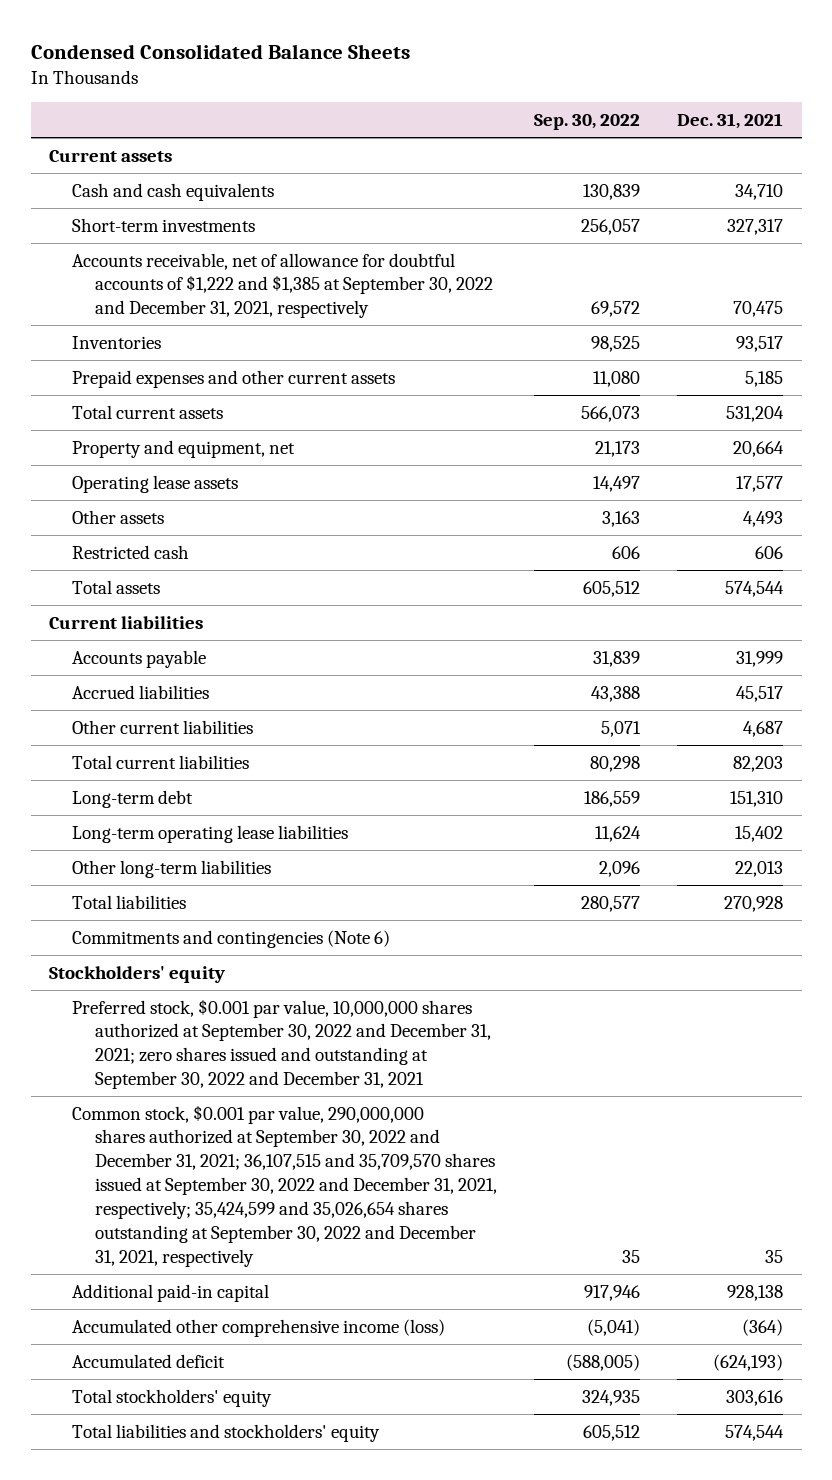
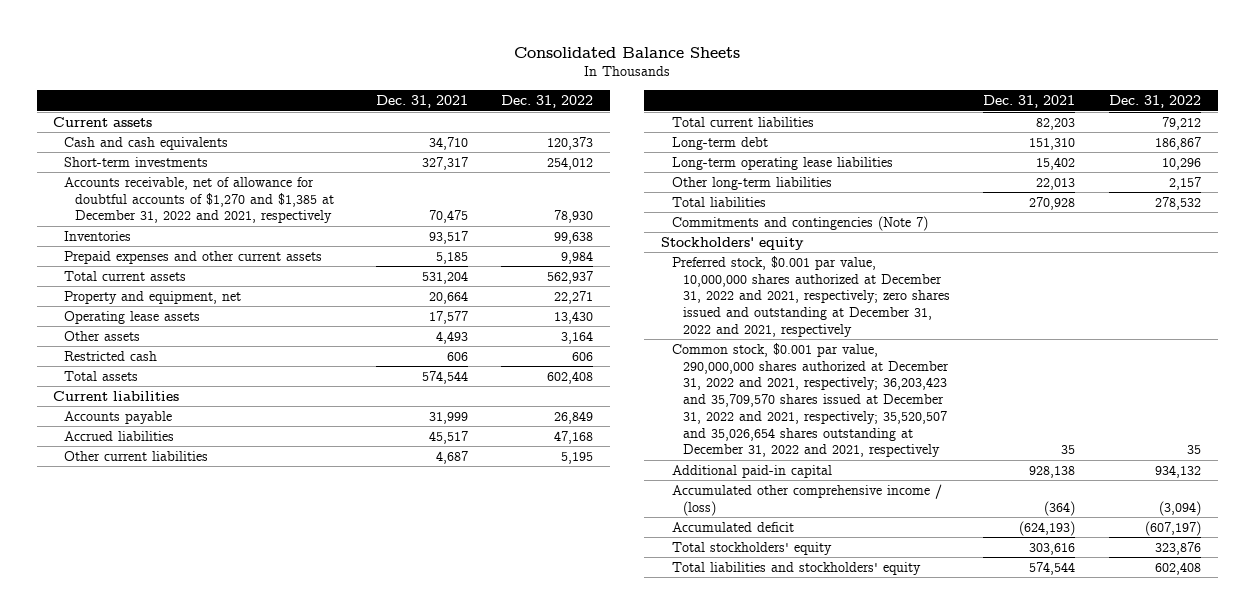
[30,44,410,60] Condensed Consolidated Balance Sheets -> [514,46,741,58] Consolidated Balance Sheets
[533,114,640,131] Sep. 30, 2022 -> none
none -> [501,95,594,109] Dec. 31, 2022
[72,252,493,319] Accounts receivable, net of allowance for doubtful accounts of $1,222 and $1,385 at September 30, 2022 and December 31, 2021, respectively -> [64,176,335,224] Accounts receivable, net of allowance for doubtful accounts of $1,270 and $1,385 at December 31, 2022 and 2021, respectively
[72,929,391,948] Commitments and contingencies (Note 6) -> [672,215,929,231] Commitments and contingencies (Note 7)
[72,998,491,1090] Preferred stock, $0.001 par value, 10,000,000 shares authorized at September 30, 2022 and December 31, 2021; zero shares issued and outstanding at September 30, 2022 and December 31, 2021 -> [672,255,950,337] Preferred stock, $0.001 par value, 10,000,000 shares authorized at December 31, 2022 and 2021, respectively; zero shares issued and outstanding at December 31, 2022 and 2021, respectively
[72,1104,497,1267] Common stock, $0.001 par value, 290,000,000 shares authorized at September 30, 2022 and December 31, 2021; 36,107,515 and 35,709,570 shares issued at September 30, 2022 and December 31, 2021, respectively; 35,424,599 and 35,026,654 shares outstanding at September 30, 2022 and December 31, 2021, respectively -> [672,342,949,458] Common stock, $0.001 par value, 290,000,000 shares authorized at December 31, 2022 and 2021, respectively; 36,203,423 and 35,709,570 shares issued at December 31, 2022 and 2021, respectively; 35,520,507 and 35,026,654 shares outstanding at December 31, 2022 and 2021, respectively
[72,1318,446,1337] Accumulated other comprehensive income (loss) -> [672,483,943,516] Accumulated other comprehensive income / (loss)

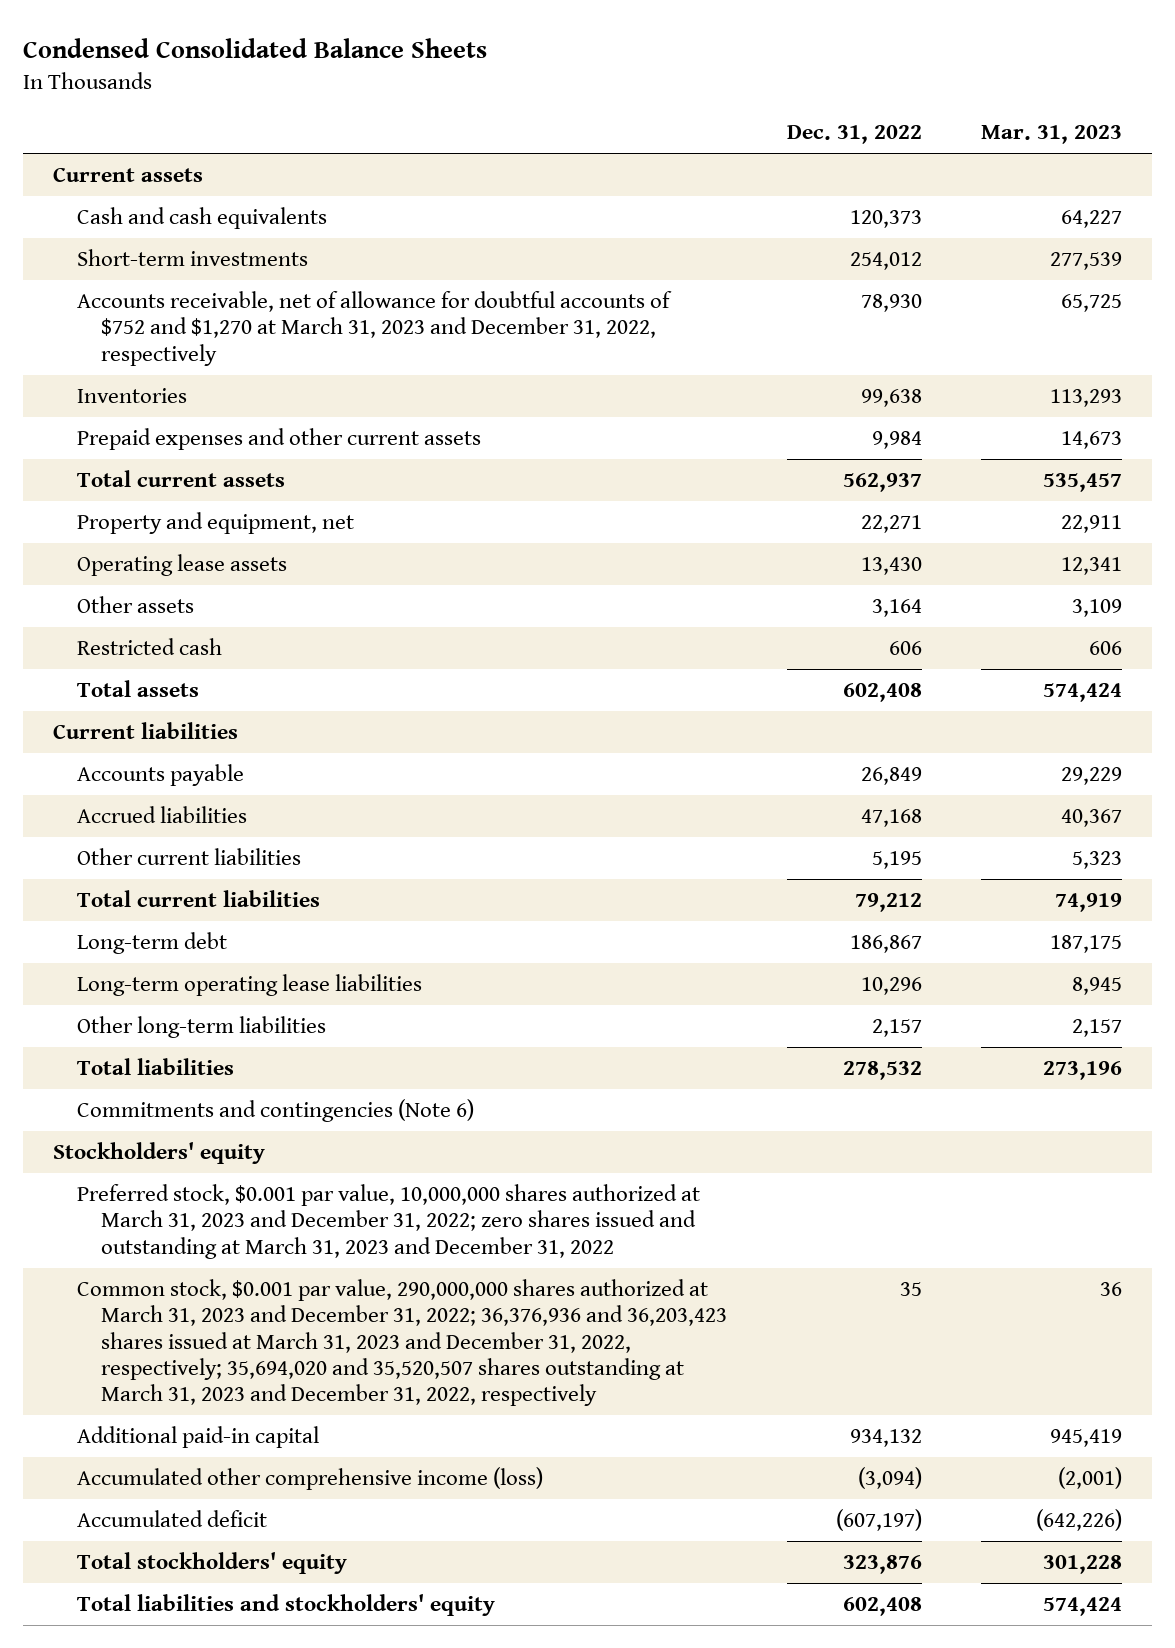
[514,46,741,58] Consolidated Balance Sheets -> [23,38,488,59] Condensed Consolidated Balance Sheets
[375,95,468,109] Dec. 31, 2021 -> none
none -> [981,125,1123,145] Mar. 31, 2023
[64,176,335,224] Accounts receivable, net of allowance for doubtful accounts of $1,270 and $1,385 at December 31, 2022 and 2021, respectively -> [77,291,673,366] Accounts receivable, net of allowance for doubtful accounts of $752 and $1,270 at March 31, 2023 and December 31, 2022, respectively
[672,215,929,231] Commitments and contingencies (Note 7) -> [77,1099,475,1123] Commitments and contingencies (Note 6)
[672,255,950,337] Preferred stock, $0.001 par value, 10,000,000 shares authorized at December 31, 2022 and 2021, respectively; zero shares issued and outstanding at December 31, 2022 and 2021, respectively -> [77,1184,701,1259] Preferred stock, $0.001 par value, 10,000,000 shares authorized at March 31, 2023 and December 31, 2022; zero shares issued and outstanding at March 31, 2023 and December 31, 2022
[672,342,949,458] Common stock, $0.001 par value, 290,000,000 shares authorized at December 31, 2022 and 2021, respectively; 36,203,423 and 35,709,570 shares issued at December 31, 2022 and 2021, respectively; 35,520,507 and 35,026,654 shares outstanding at December 31, 2022 and 2021, respectively -> [77,1279,728,1407] Common stock, $0.001 par value, 290,000,000 shares authorized at March 31, 2023 and December 31, 2022; 36,376,936 and 36,203,423 shares issued at March 31, 2023 and December 31, 2022, respectively; 35,694,020 and 35,520,507 shares outstanding at March 31, 2023 and December 31, 2022, respectively
[672,483,943,516] Accumulated other comprehensive income / (loss) -> [77,1467,544,1491] Accumulated other comprehensive income (loss)

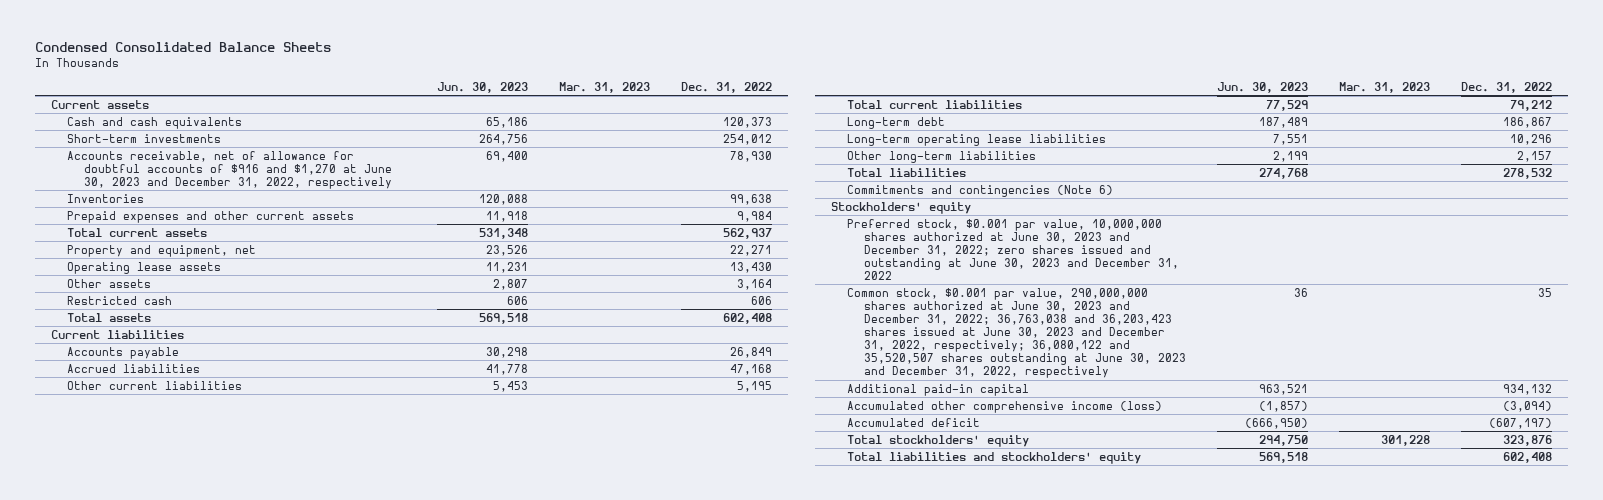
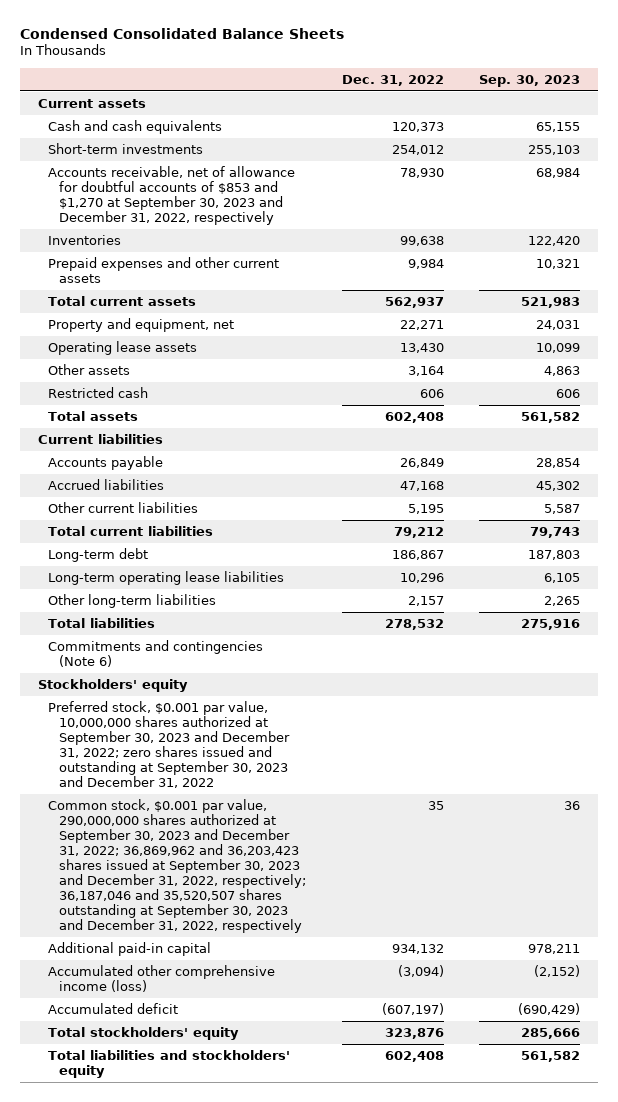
[436,81,528,93] Jun. 30, 2023 -> none
[558,81,650,93] Mar. 31, 2023 -> none
none -> [479,74,581,87] Sep. 30, 2023
[67,150,392,189] Accounts receivable, net of allowance for doubtful accounts of $916 and $1,270 at June 30, 2023 and December 31, 2022, respectively -> [48,166,296,225] Accounts receivable, net of allowance for doubtful accounts of $853 and $1,270 at September 30, 2023 and December 31, 2022, respectively
[847,218,1179,281] Preferred stock, $0.001 par value, 10,000,000 shares authorized at June 30, 2023 and December 31, 2022; zero shares issued and outstanding at June 30, 2023 and December 31, 2022 -> [48,701,290,788] Preferred stock, $0.001 par value, 10,000,000 shares authorized at September 30, 2023 and December 31, 2022; zero shares issued and outstanding at September 30, 2023 and December 31, 2022
[847,287,1186,379] Common stock, $0.001 par value, 290,000,000 shares authorized at June 30, 2023 and December 31, 2022; 36,763,038 and 36,203,423 shares issued at June 30, 2023 and December 31, 2022, respectively; 36,080,122 and 35,520,507 shares outstanding at June 30, 2023 and December 31, 2022, respectively -> [48,799,306,933] Common stock, $0.001 par value, 290,000,000 shares authorized at September 30, 2023 and December 31, 2022; 36,869,962 and 36,203,423 shares issued at September 30, 2023 and December 31, 2022, respectively; 36,187,046 and 35,520,507 shares outstanding at September 30, 2023 and December 31, 2022, respectively

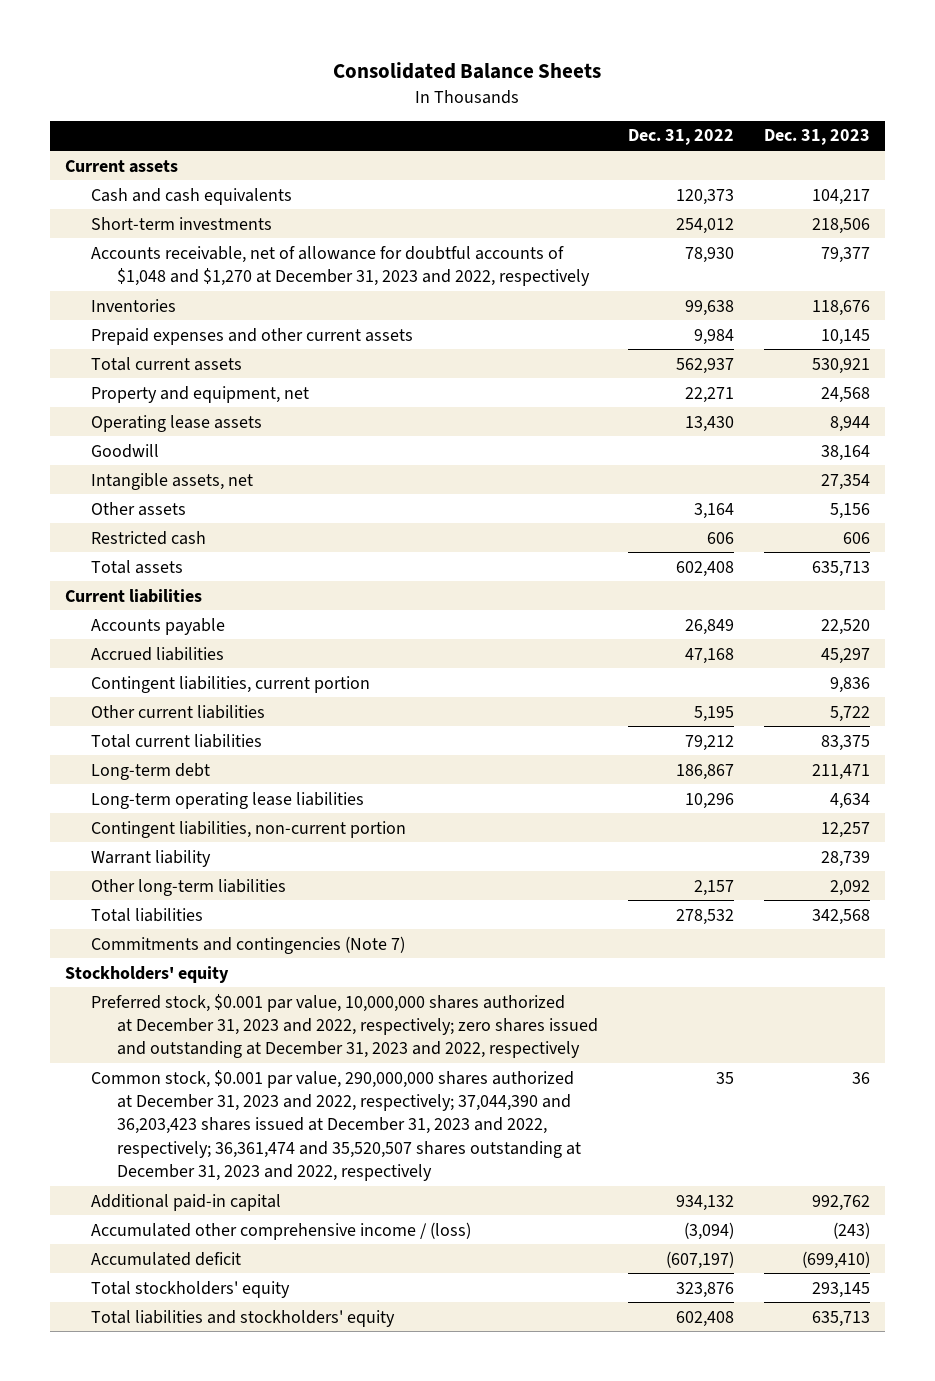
[19,27,344,39] Condensed Consolidated Balance Sheets -> [333,62,602,80] Consolidated Balance Sheets
[479,74,581,87] Sep. 30, 2023 -> none
none -> [764,129,871,146] Dec. 31, 2023
[48,166,296,225] Accounts receivable, net of allowance for doubtful accounts of $853 and $1,270 at September 30, 2023 and December 31, 2022, respectively -> [91,245,591,287] Accounts receivable, net of allowance for doubtful accounts of $1,048 and $1,270 at December 31, 2023 and 2022, respectively
none -> [91,443,160,458] Goodwill
none -> [91,472,254,490] Intangible assets, net
none -> [91,675,371,693] Contingent liabilities, current portion
none -> [91,820,407,838] Contingent liabilities, non-current portion
none -> [91,849,212,867] Warrant liability
[48,640,264,668] Commitments and contingencies (Note 6) -> [91,935,406,954] Commitments and contingencies (Note 7)
[48,701,290,788] Preferred stock, $0.001 par value, 10,000,000 shares authorized at September 30, 2023 and December 31, 2022; zero shares issued and outstanding at September 30, 2023 and December 31, 2022 -> [91,993,599,1059] Preferred stock, $0.001 par value, 10,000,000 shares authorized at December 31, 2023 and 2022, respectively; zero shares issued and outstanding at December 31, 2023 and 2022, respectively
[48,799,306,933] Common stock, $0.001 par value, 290,000,000 shares authorized at September 30, 2023 and December 31, 2022; 36,869,962 and 36,203,423 shares issued at September 30, 2023 and December 31, 2022, respectively; 36,187,046 and 35,520,507 shares outstanding at September 30, 2023 and December 31, 2022, respectively -> [91,1069,582,1182] Common stock, $0.001 par value, 290,000,000 shares authorized at December 31, 2023 and 2022, respectively; 37,044,390 and 36,203,423 shares issued at December 31, 2023 and 2022, respectively; 36,361,474 and 35,520,507 shares outstanding at December 31, 2023 and 2022, respectively
[48,965,276,993] Accumulated other comprehensive income (loss) -> [91,1221,472,1240] Accumulated other comprehensive income / (loss)

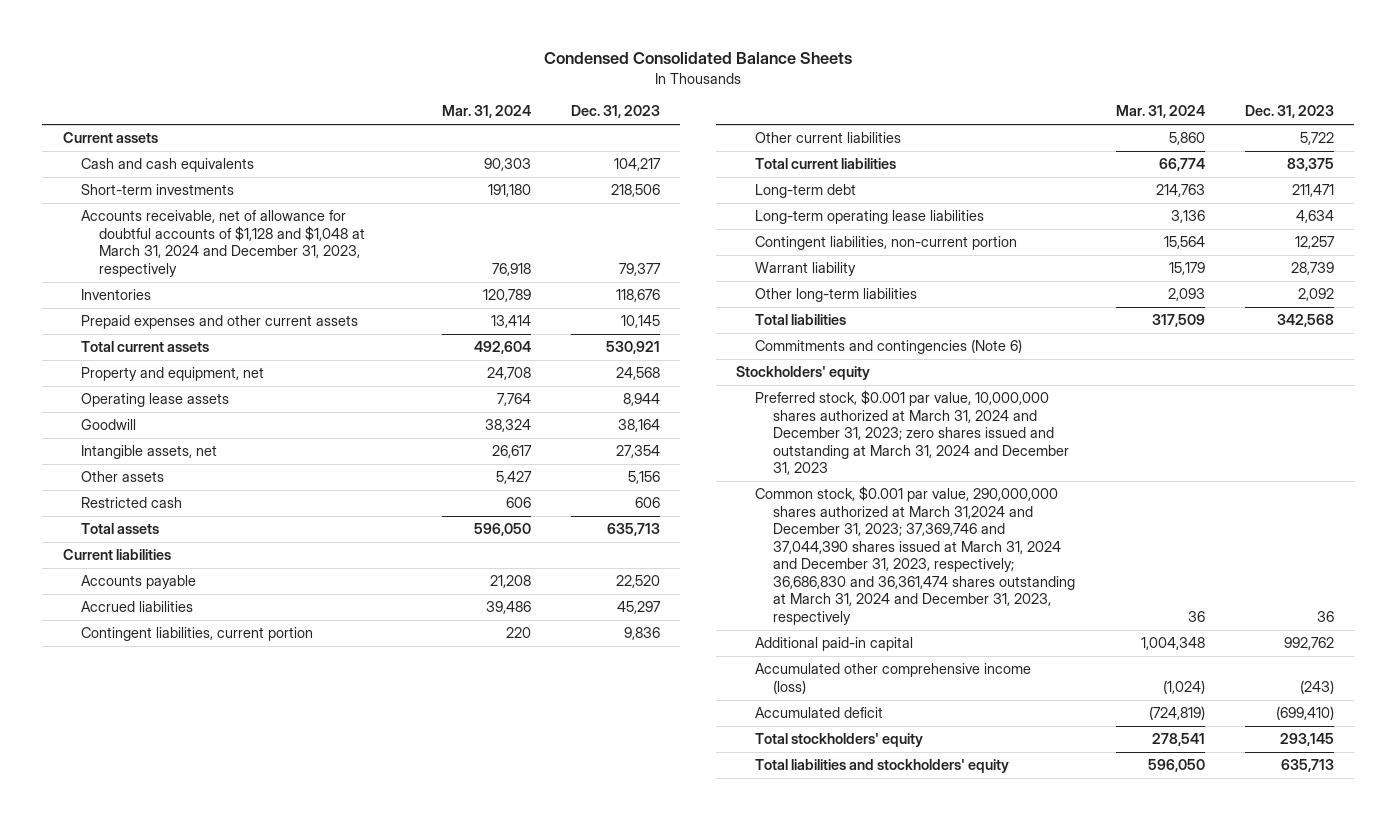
[333,62,602,80] Consolidated Balance Sheets -> [544,52,853,65] Condensed Consolidated Balance Sheets
[628,129,735,146] Dec. 31, 2022 -> none
none -> [441,105,531,119] Mar. 31, 2024
[91,245,591,287] Accounts receivable, net of allowance for doubtful accounts of $1,048 and $1,270 at December 31, 2023 and 2022, respectively -> [80,210,366,277] Accounts receivable, net of allowance for doubtful accounts of $1,128 and $1,048 at March 31, 2024 and December 31, 2023, respectively
[91,935,406,954] Commitments and contingencies (Note 7) -> [754,339,1022,355] Commitments and contingencies (Note 6)
[91,993,599,1059] Preferred stock, $0.001 par value, 10,000,000 shares authorized at December 31, 2023 and 2022, respectively; zero shares issued and outstanding at December 31, 2023 and 2022, respectively -> [754,390,1070,476] Preferred stock, $0.001 par value, 10,000,000 shares authorized at March 31, 2024 and December 31, 2023; zero shares issued and outstanding at March 31, 2024 and December 31, 2023
[91,1069,582,1182] Common stock, $0.001 par value, 290,000,000 shares authorized at December 31, 2023 and 2022, respectively; 37,044,390 and 36,203,423 shares issued at December 31, 2023 and 2022, respectively; 36,361,474 and 35,520,507 shares outstanding at December 31, 2023 and 2022, respectively -> [754,486,1076,625] Common stock, $0.001 par value, 290,000,000 shares authorized at March 31,2024 and December 31, 2023; 37,369,746 and 37,044,390 shares issued at March 31, 2024 and December 31, 2023, respectively; 36,686,830 and 36,361,474 shares outstanding at March 31, 2024 and December 31, 2023, respectively
[91,1221,472,1240] Accumulated other comprehensive income / (loss) -> [754,663,1031,694] Accumulated other comprehensive income (loss)

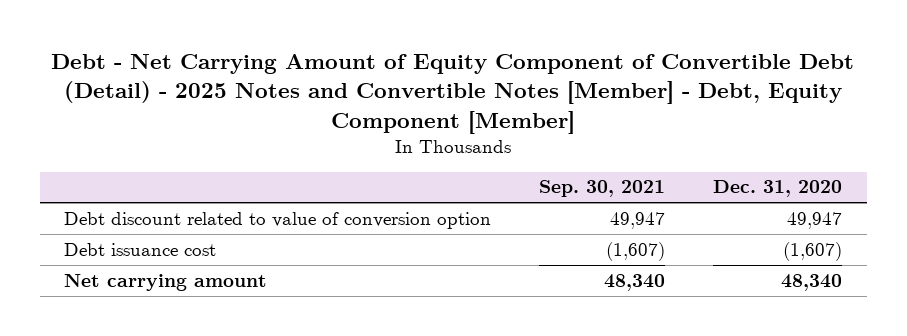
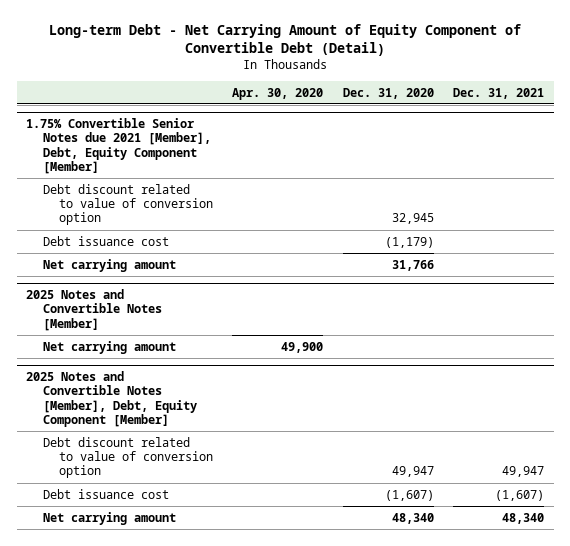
[51,54,855,134] Debt - Net Carrying Amount of Equity Component of Convertible Debt (Detail) - 2025 Notes and Convertible Notes [Member] - Debt, Equity Component [Member] -> [49,23,522,57] Long-term Debt - Net Carrying Amount of Equity Component of Convertible Debt (Detail)
[539,180,666,198] Sep. 30, 2021 -> none
none -> [232,87,324,100] Apr. 30, 2020
none -> [453,87,545,99] Dec. 31, 2021
none -> [26,117,211,175] 1.75% Convertible Senior Notes due 2021 [Member], Debt, Equity Component [Member]
none -> [42,183,214,226] Debt discount related to value of conversion option
none -> [42,235,169,246] Debt issuance cost
none -> [42,258,176,272] Net carrying amount
none -> [26,288,162,331] 2025 Notes and Convertible Notes [Member]
none -> [42,340,176,354] Net carrying amount
none -> [26,370,197,428] 2025 Notes and Convertible Notes [Member], Debt, Equity Component [Member]

